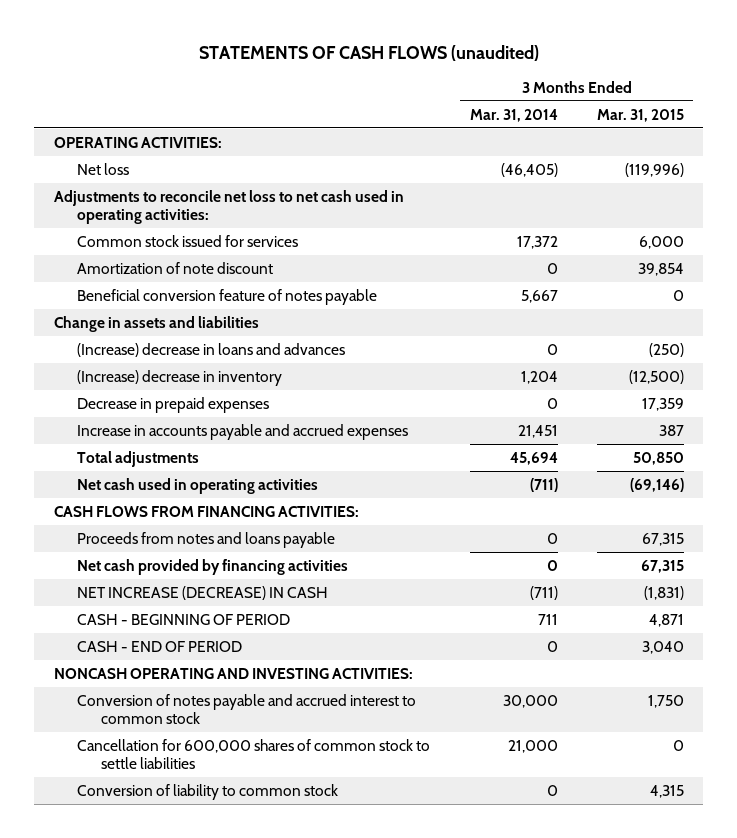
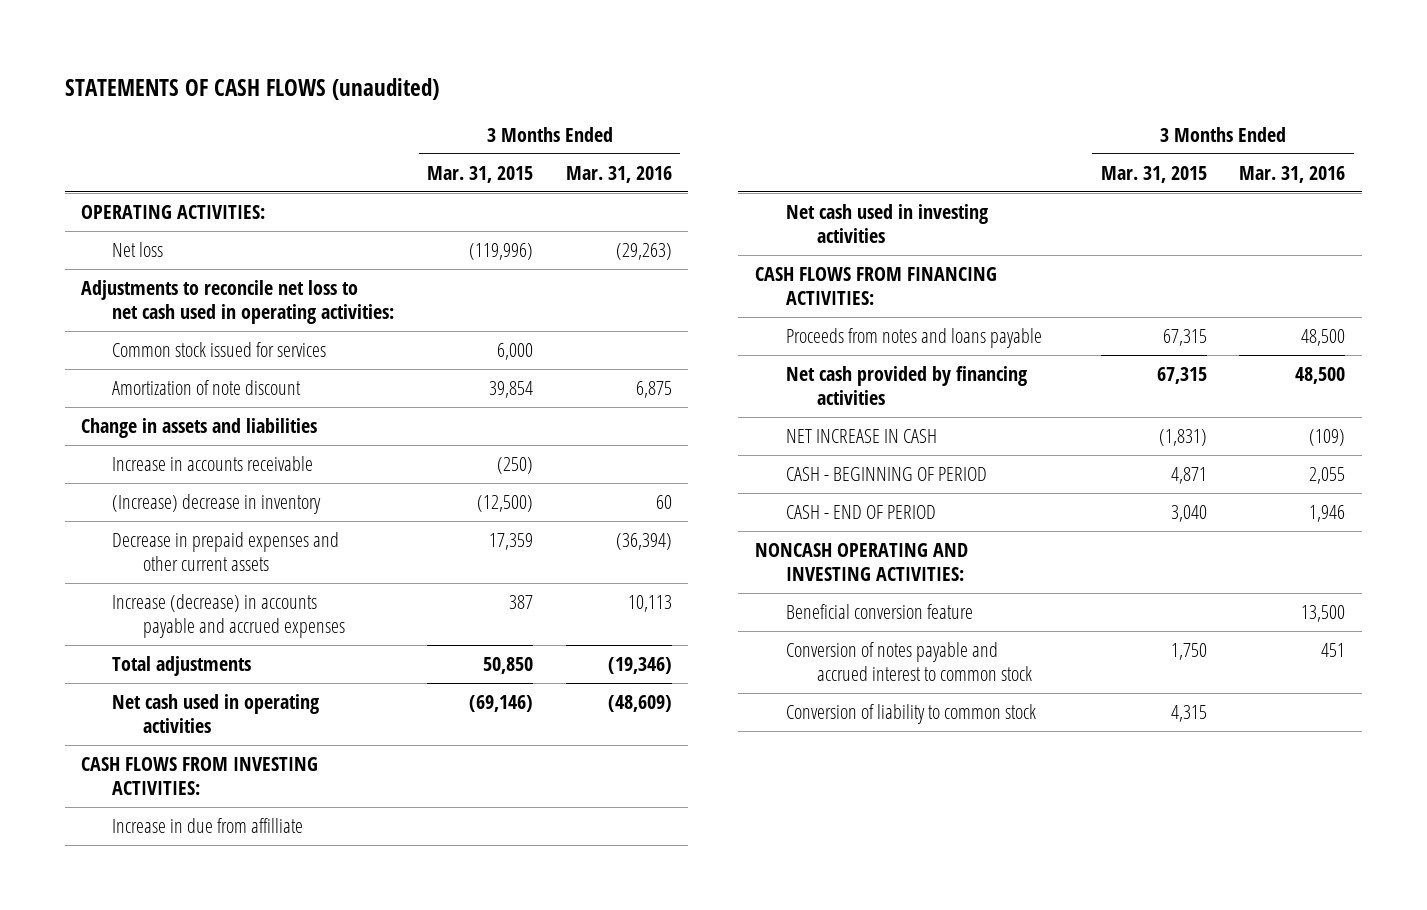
[469,108,558,122] Mar. 31, 2014 -> none
none -> [565,165,672,183] Mar. 31, 2016
[77,288,378,305] Beneficial conversion feature of notes payable -> none
[77,342,346,357] (Increase) decrease in loans and advances -> none
none -> [112,456,314,472] Increase in accounts receivable
[77,396,270,413] Decrease in prepaid expenses -> [112,532,340,571] Decrease in prepaid expenses and other current assets
[77,423,409,440] Increase in accounts payable and accrued expenses -> [112,594,346,638] Increase (decrease) in accounts payable and accrued expenses
none -> [81,757,319,795] CASH FLOWS FROM INVESTING ACTIVITIES:
none -> [112,818,304,834] Increase in due from affilliate
none -> [785,204,988,243] Net cash used in investing activities
[77,585,329,600] NET INCREASE (DECREASE) IN CASH -> [785,429,937,444] NET INCREASE IN CASH
none -> [785,604,973,620] Beneficial conversion feature
[77,738,431,770] Cancellation for 600,000 shares of common stock to settle liabilities -> none

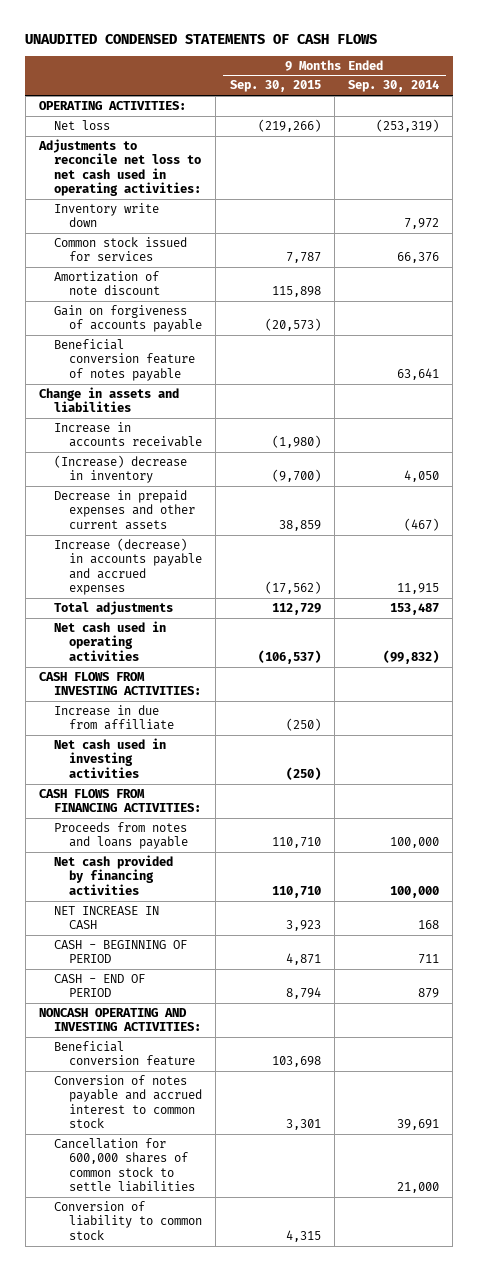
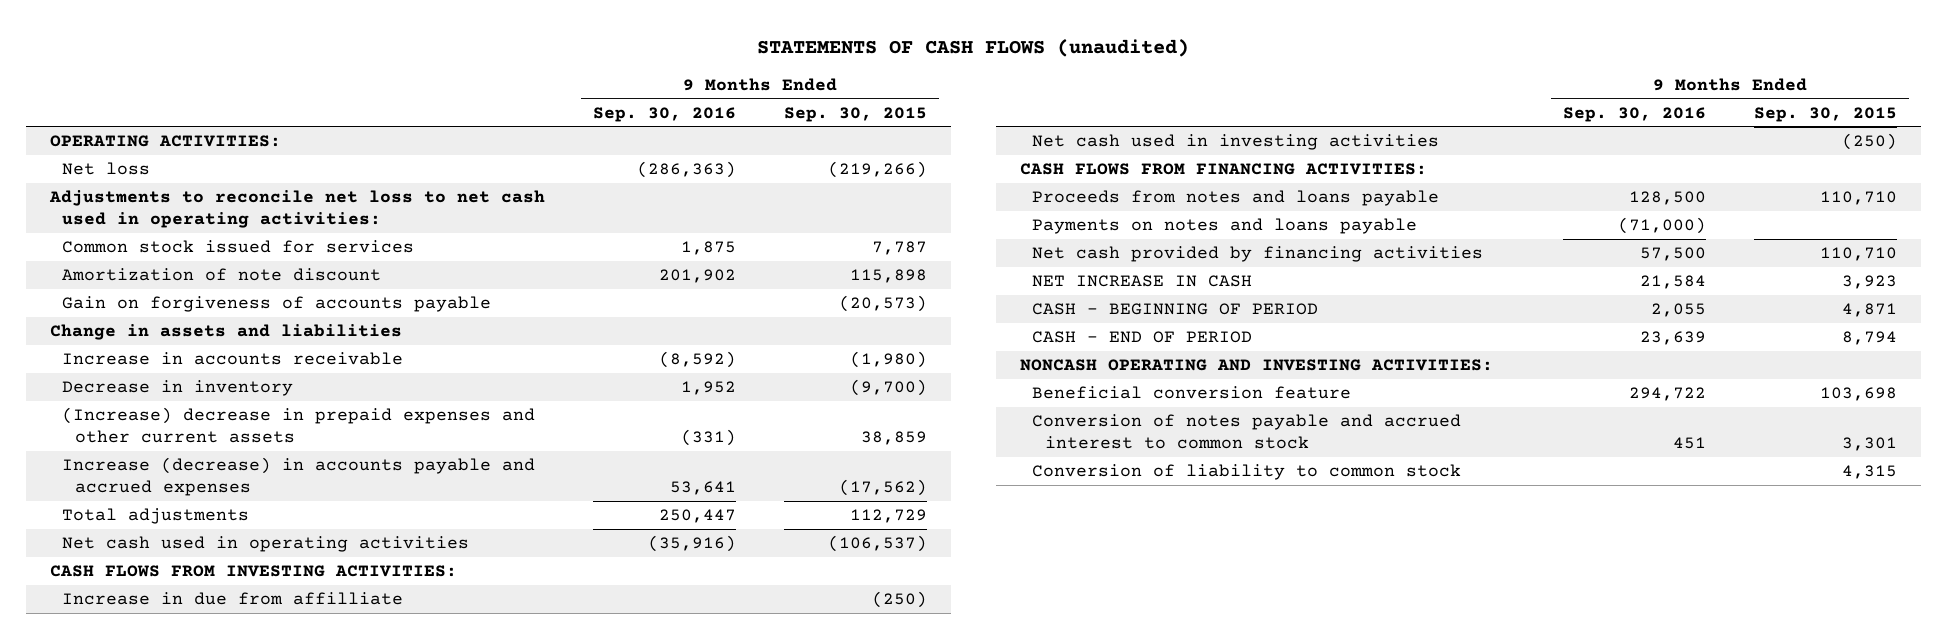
[25,33,378,44] UNAUDITED CONDENSED STATEMENTS OF CASH FLOWS -> [757,39,1190,58] STATEMENTS OF CASH FLOWS (unaudited)
[348,80,440,93] Sep. 30, 2014 -> none
none -> [592,106,736,122] Sep. 30, 2016
[54,203,160,228] Inventory write down -> none
[54,339,196,381] Beneficial conversion feature of notes payable -> none
[54,455,188,484] (Increase) decrease in inventory -> [62,379,294,396] Decrease in inventory
[54,490,196,530] Decrease in prepaid expenses and other current assets -> [62,406,536,443] (Increase) decrease in prepaid expenses and other current assets
none -> [1032,217,1418,234] Payments on notes and loans payable
[54,1138,196,1193] Cancellation for 600,000 shares of common stock to settle liabilities -> none

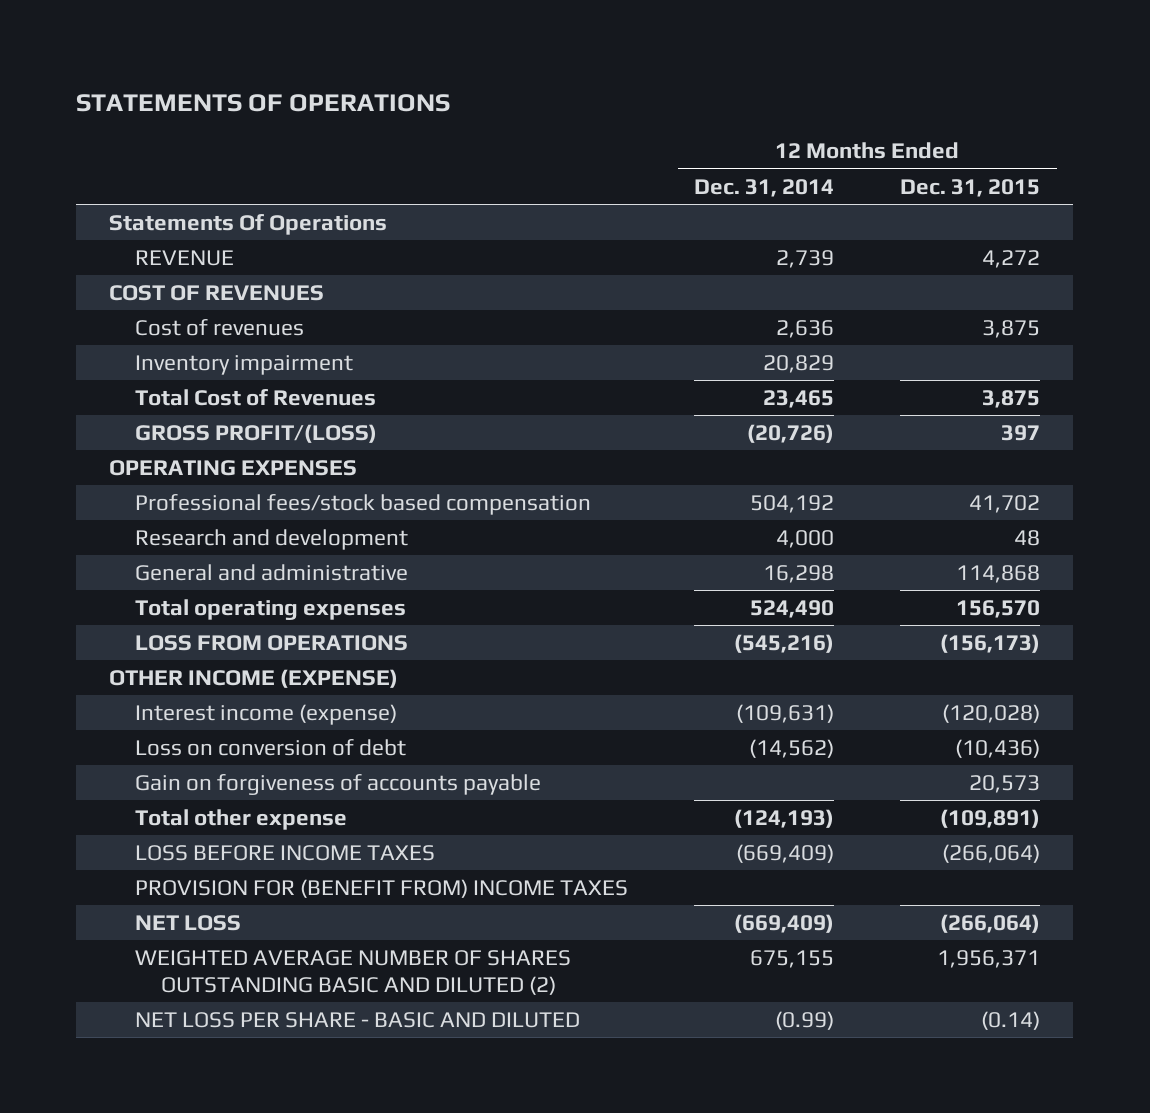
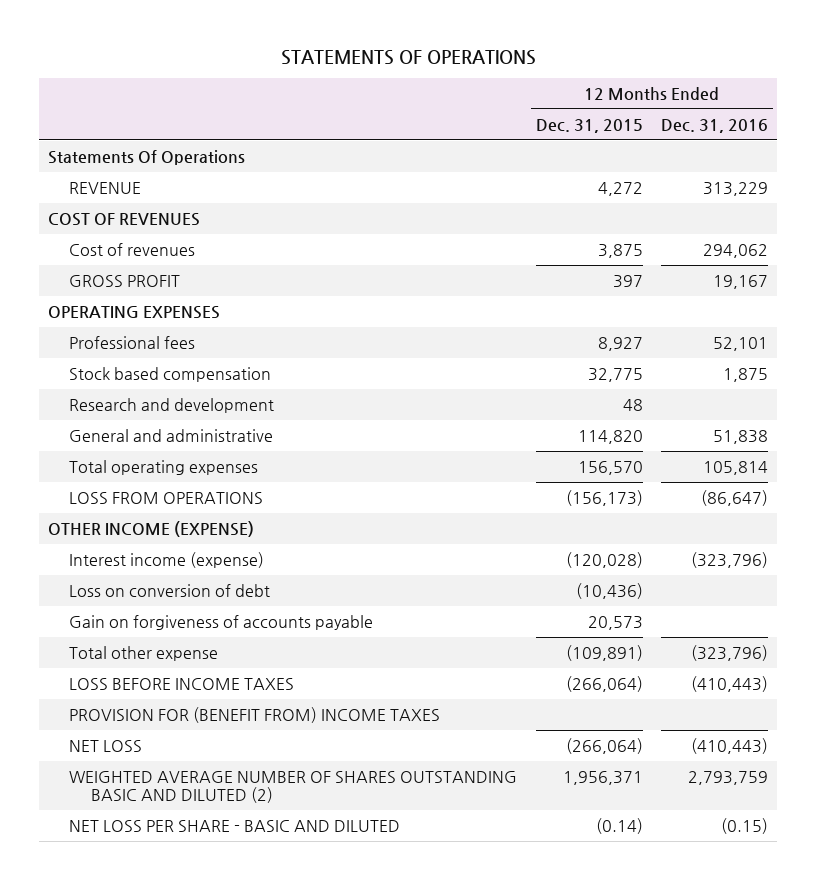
[694,178,835,197] Dec. 31, 2014 -> none
none -> [660,118,768,133] Dec. 31, 2016
[134,354,353,375] Inventory impairment -> none
[134,388,376,406] Total Cost of Revenues -> none
[134,423,377,443] GROSS PROFIT/(LOSS) -> [69,274,181,287] GROSS PROFIT
[134,493,591,515] Professional fees/stock based compensation -> [69,335,196,349] Professional fees
[969,494,1041,513] 41,702 -> [597,336,643,351] 8,927
none -> [69,366,272,382] Stock based compensation
[956,564,1041,583] 114,868 -> [577,429,643,444] 114,820

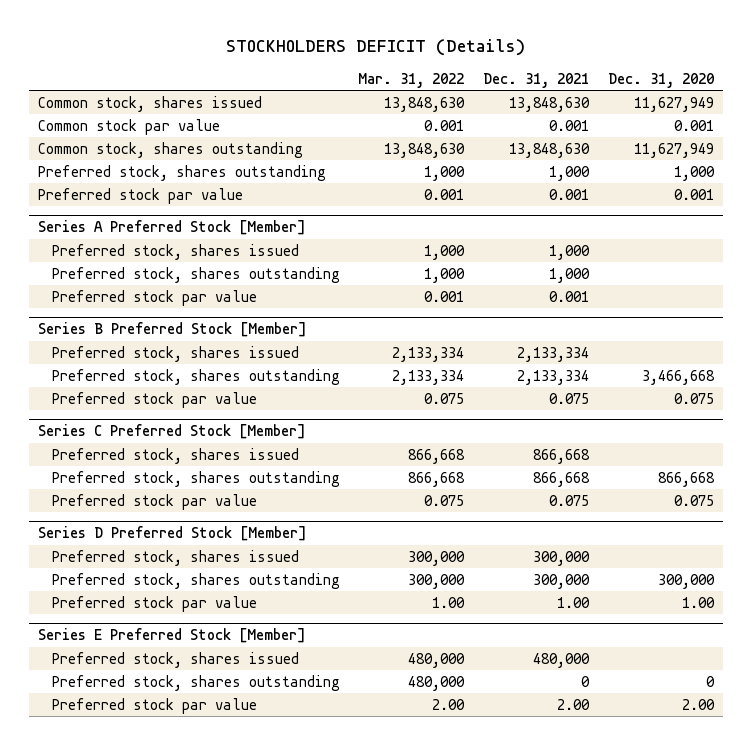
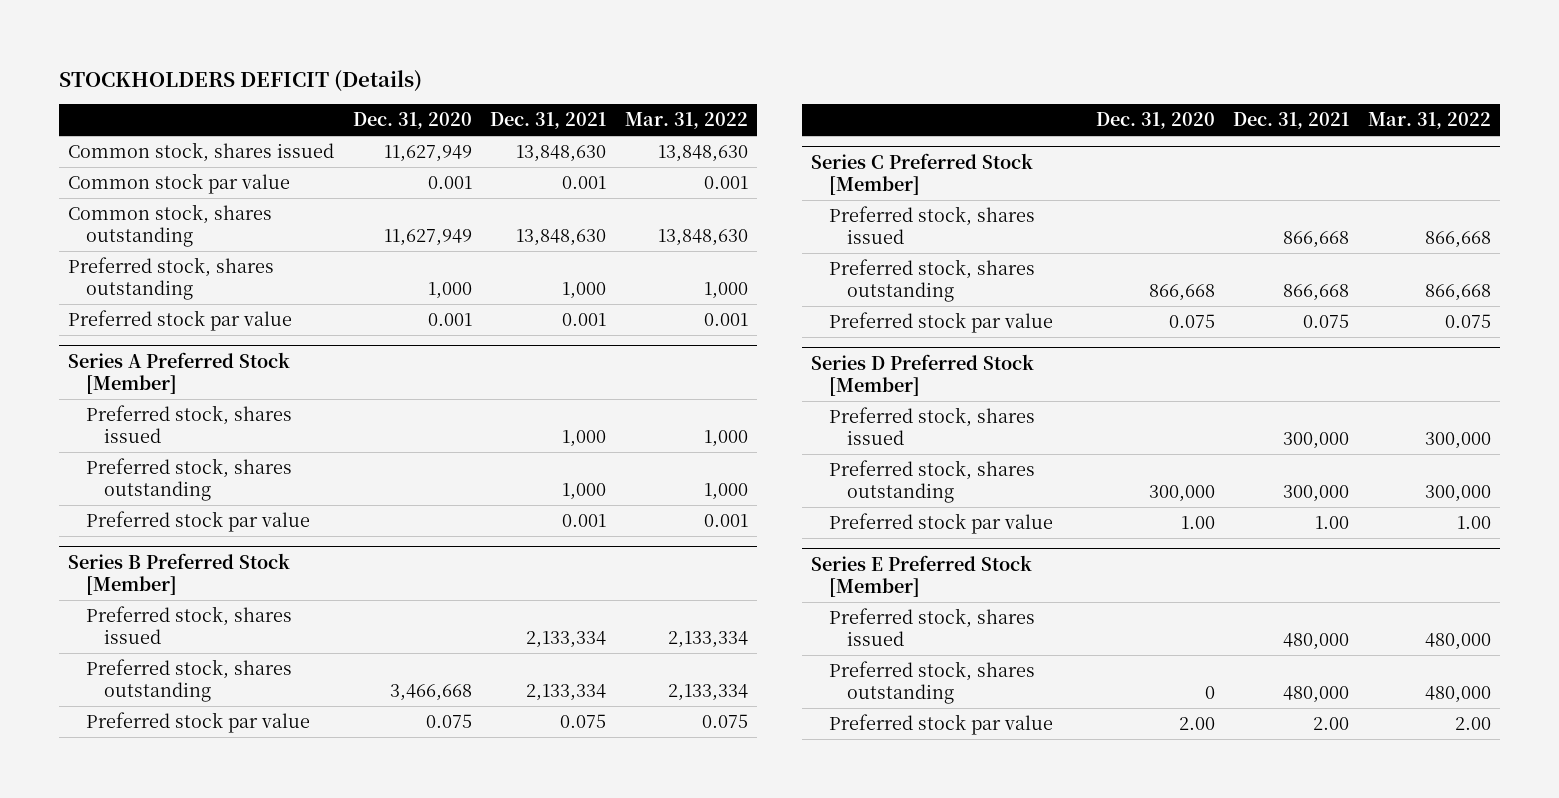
[580,675,590,687] 0 -> [1283,685,1350,703] 480,000

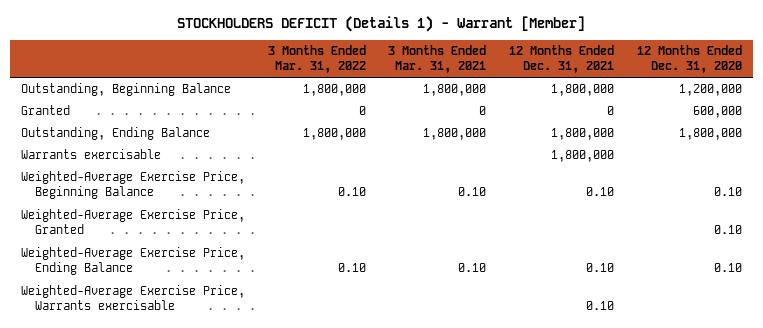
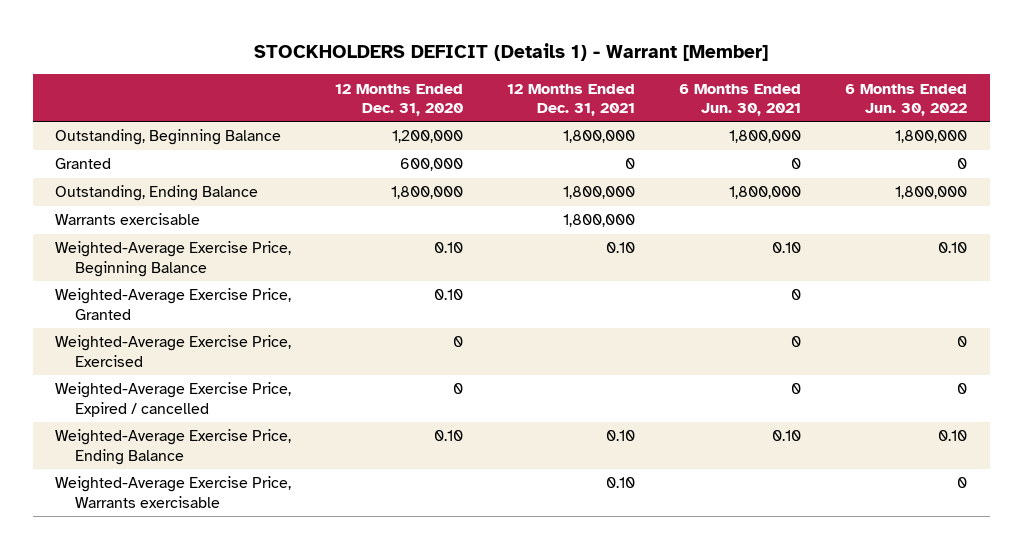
[267,44,366,74] 3 Months Ended Mar. 31, 2022 -> none
[388,44,487,74] 3 Months Ended Mar. 31, 2021 -> none
none -> [679,83,802,116] 6 Months Ended Jun. 30, 2021
none -> [845,83,968,116] 6 Months Ended Jun. 30, 2022
none -> [55,335,292,367] Weighted-Average Exercise Price, Exercised
none -> [55,382,292,417] Weighted-Average Exercise Price, Expired / cancelled

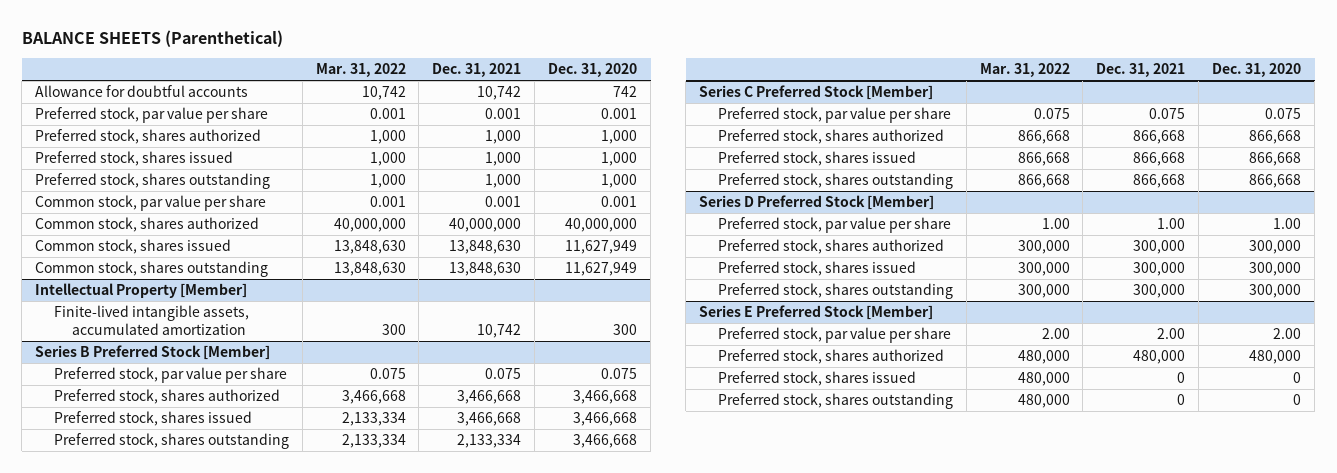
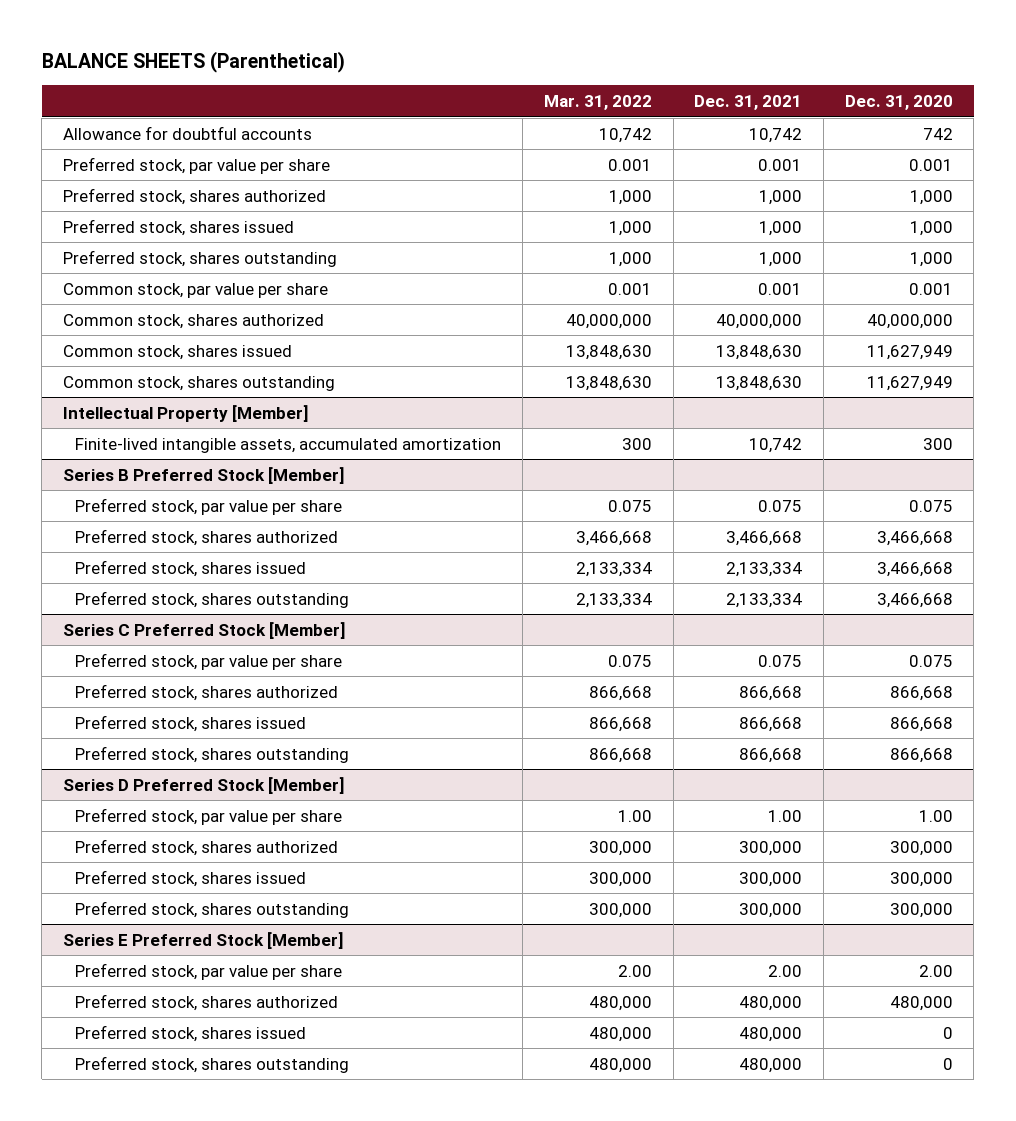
[457,412,522,427] 3,466,668 -> [726,561,803,577] 2,133,334
[1177,372,1186,384] 0 -> [739,1026,803,1042] 480,000
[1177,394,1186,406] 0 -> [739,1057,803,1073] 480,000

